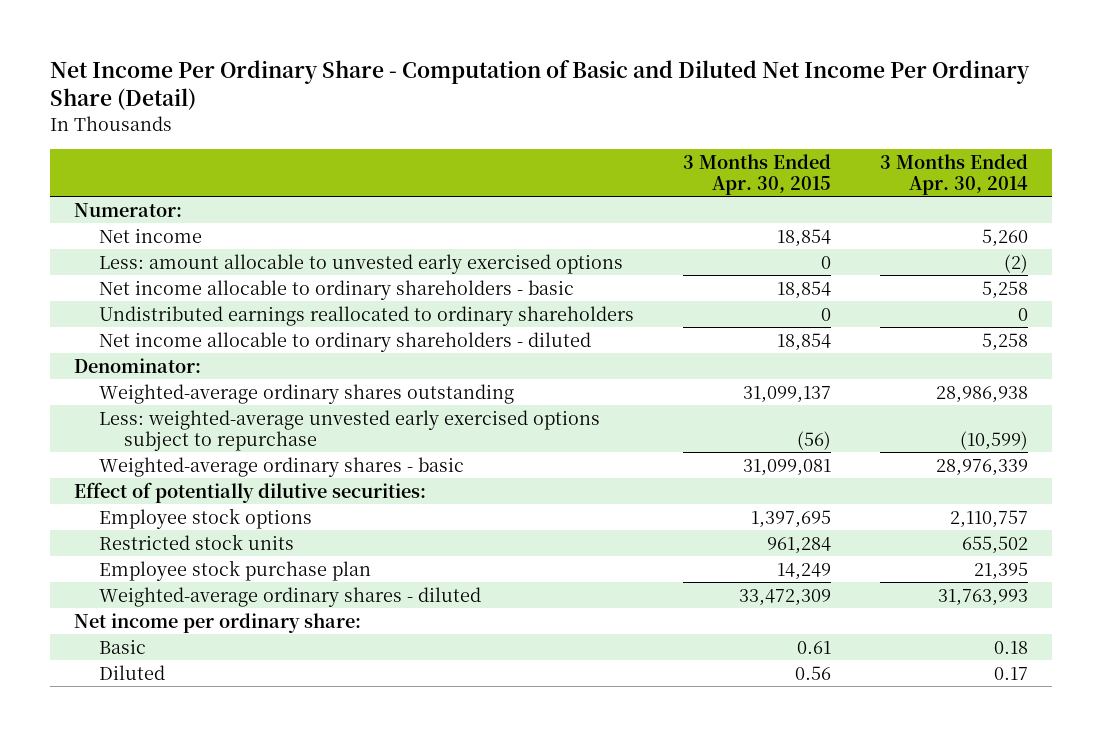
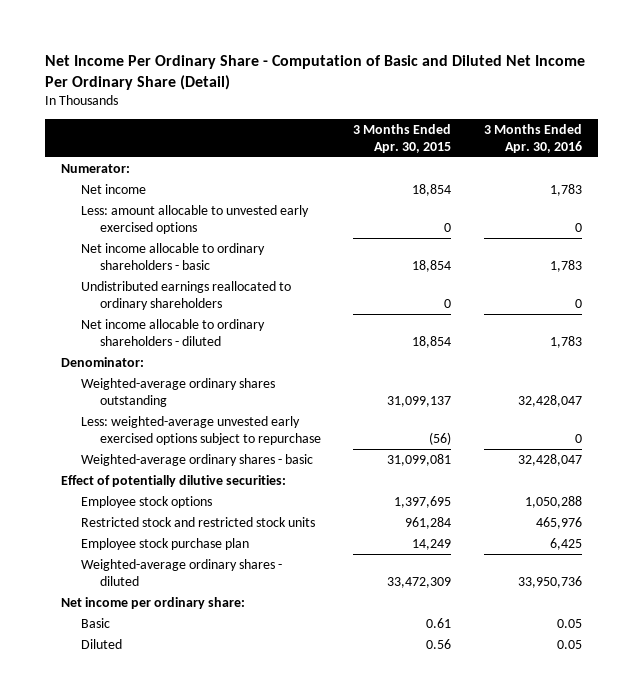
[879,153,1028,195] 3 Months Ended Apr. 30, 2014 -> none
none -> [483,123,582,153] 3 Months Ended Apr. 30, 2016
[99,533,295,550] Restricted stock units -> [80,516,315,527] Restricted stock and restricted stock units

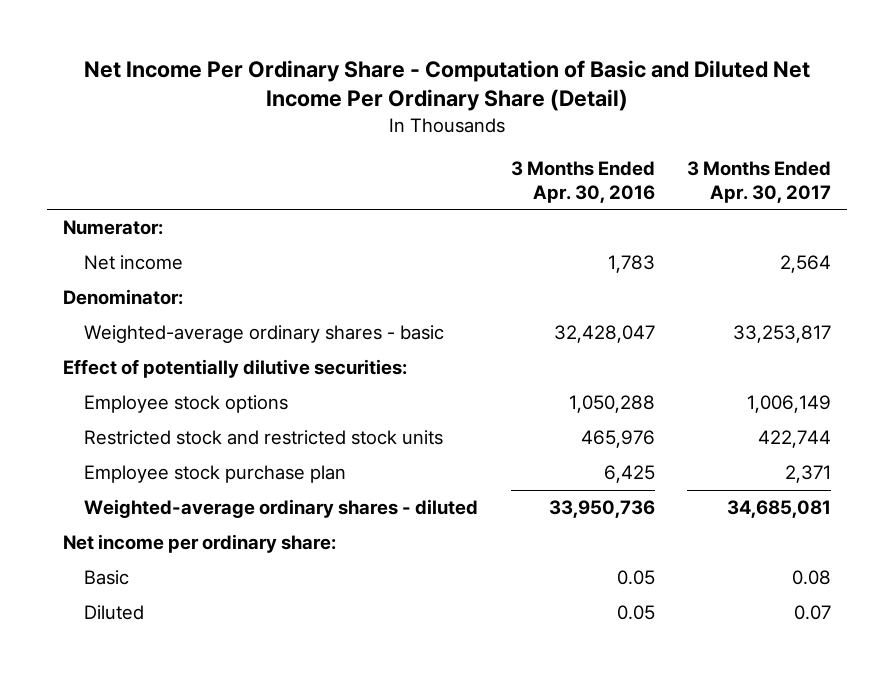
[353,123,452,153] 3 Months Ended Apr. 30, 2015 -> none
none -> [686,161,831,203] 3 Months Ended Apr. 30, 2017
[80,204,309,234] Less: amount allocable to unvested early exercised options -> none
[80,242,265,270] Net income allocable to ordinary shareholders - basic -> none
[80,280,291,310] Undistributed earnings reallocated to ordinary shareholders -> none
[80,318,265,346] Net income allocable to ordinary shareholders - diluted -> none
[80,377,275,407] Weighted-average ordinary shares outstanding -> none
[80,415,322,445] Less: weighted-average unvested early exercised options subject to repurchase -> none

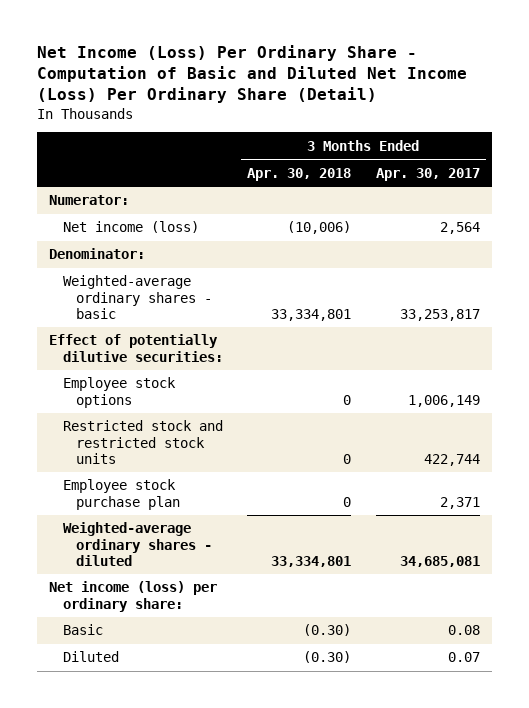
[84,59,811,112] Net Income Per Ordinary Share - Computation of Basic and Diluted Net Income Per Ordinary Share (Detail) -> [36,45,467,104] Net Income (Loss) Per Ordinary Share - Computation of Basic and Diluted Net Income (Loss) Per Ordinary Share (Detail)
[510,161,655,203] 3 Months Ended Apr. 30, 2016 -> none
none -> [247,167,352,181] Apr. 30, 2018
[84,255,184,271] Net income -> [62,221,199,234] Net income (loss)
[63,534,337,554] Net income per ordinary share: -> [49,581,218,612] Net income (loss) per ordinary share:

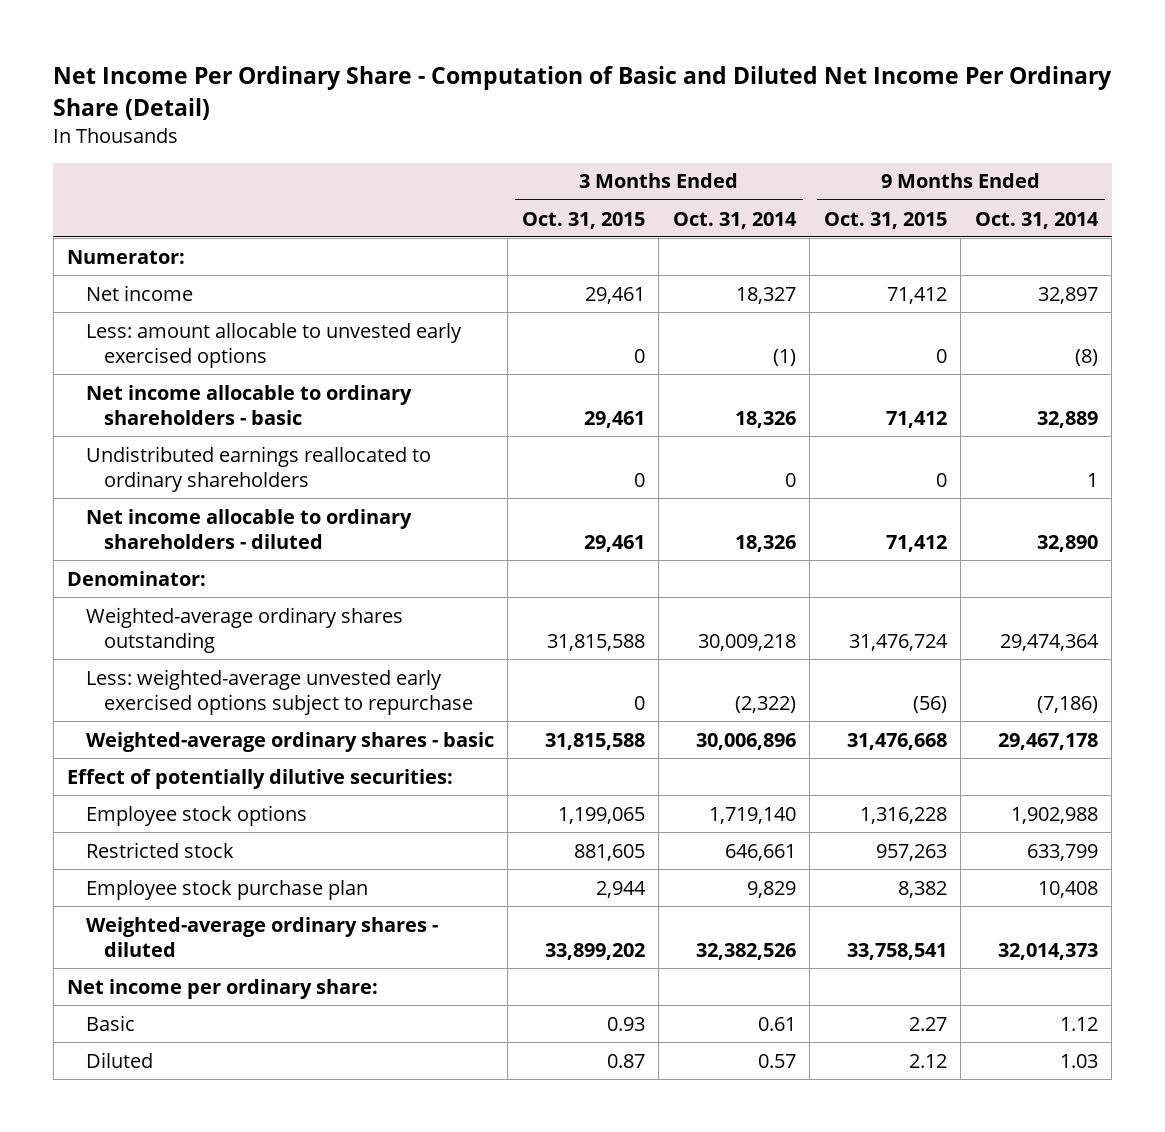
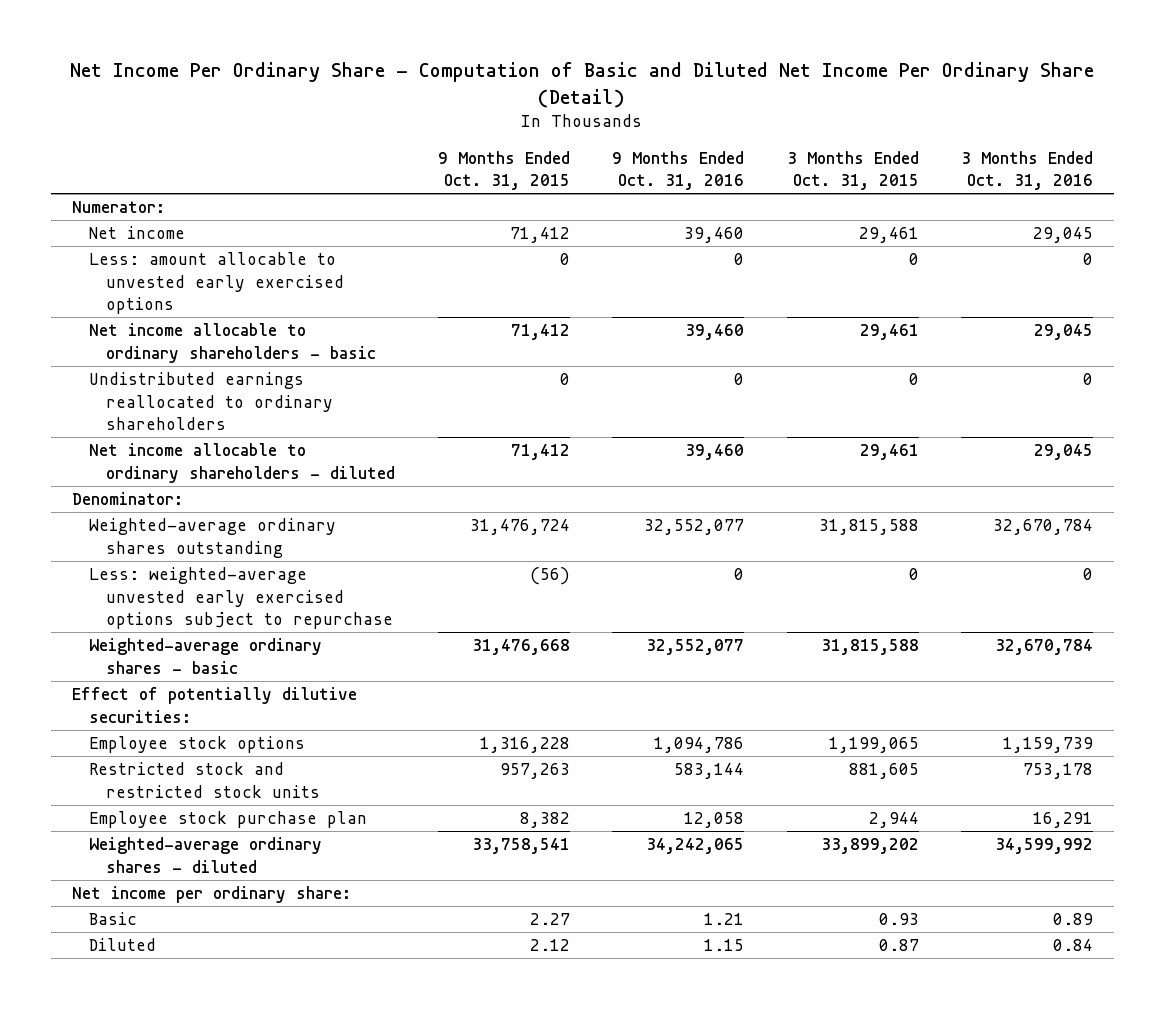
[672,211,797,229] Oct. 31, 2014 -> none
[974,211,1099,229] Oct. 31, 2014 -> none
none -> [612,150,745,191] 9 Months Ended Oct. 31, 2016
none -> [961,150,1094,191] 3 Months Ended Oct. 31, 2016
[85,841,234,858] Restricted stock -> [88,762,321,798] Restricted stock and restricted stock units

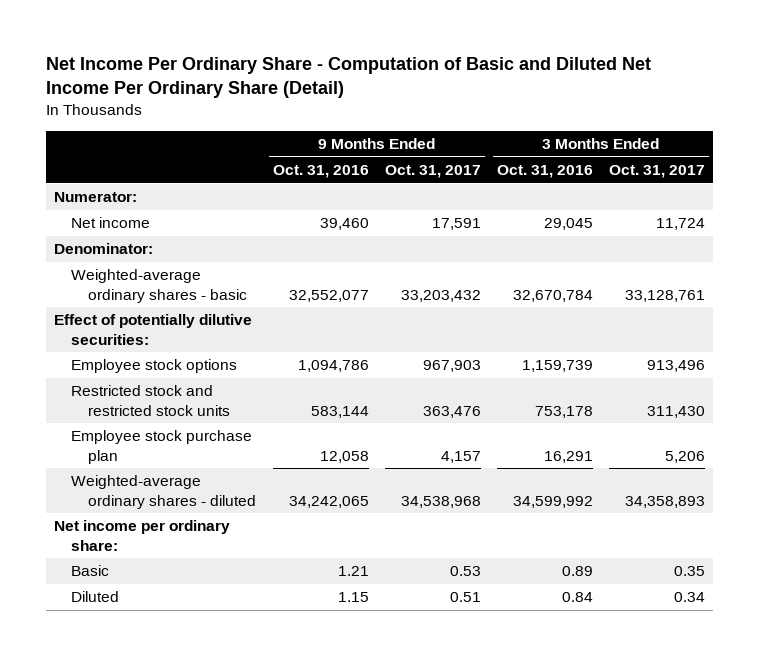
[437,150,570,191] 9 Months Ended Oct. 31, 2015 -> none
[786,150,919,191] 3 Months Ended Oct. 31, 2015 -> none
none -> [384,165,481,179] Oct. 31, 2017
none -> [608,165,705,179] Oct. 31, 2017
[88,252,345,314] Less: amount allocable to unvested early exercised options -> none
[88,323,377,363] Net income allocable to ordinary shareholders - basic -> none
[88,372,334,430] Undistributed earnings reallocated to ordinary shareholders -> none
[88,443,396,483] Net income allocable to ordinary shareholders - diluted -> none
[88,518,336,558] Weighted-average ordinary shares outstanding -> none
[88,567,394,629] Less: weighted-average unvested early exercised options subject to repurchase -> none

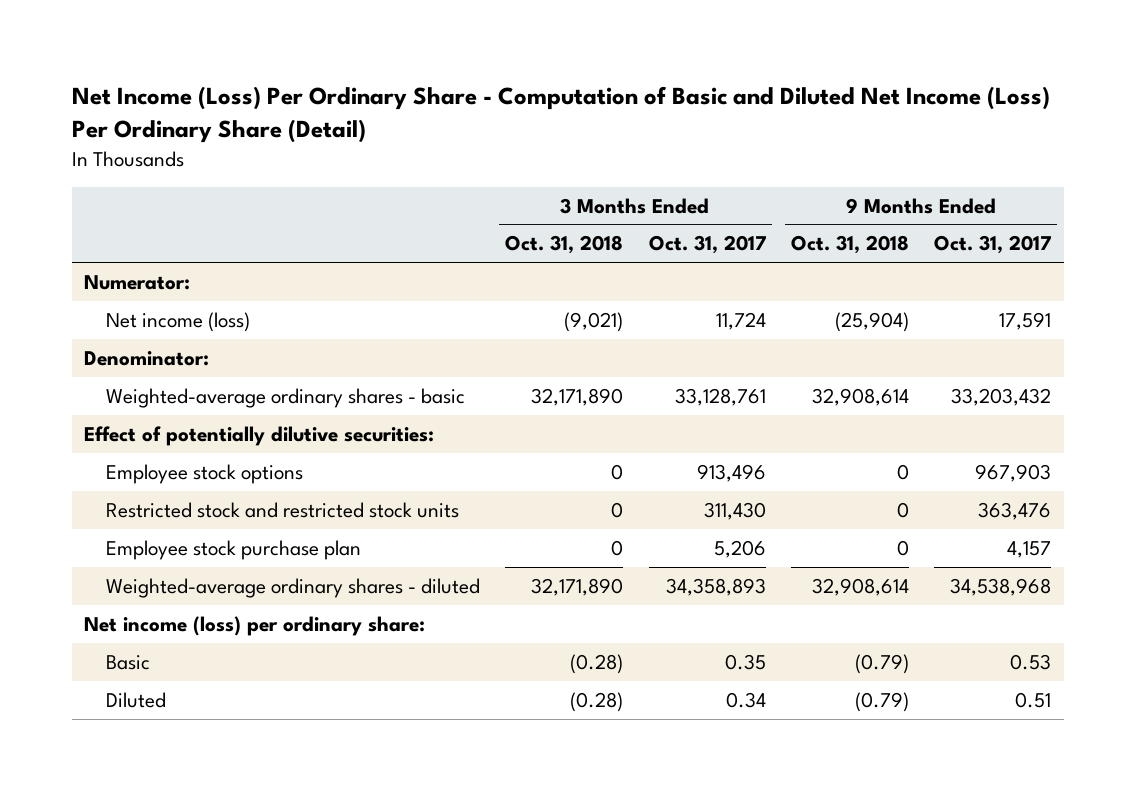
[45,56,651,99] Net Income Per Ordinary Share - Computation of Basic and Diluted Net Income Per Ordinary Share (Detail) -> [71,86,1050,144] Net Income (Loss) Per Ordinary Share - Computation of Basic and Diluted Net Income (Loss) Per Ordinary Share (Detail)
[272,165,369,179] Oct. 31, 2016 -> none
[496,165,593,179] Oct. 31, 2016 -> none
none -> [505,235,624,255] Oct. 31, 2018
none -> [790,235,909,255] Oct. 31, 2018
[71,217,151,229] Net income -> [106,311,251,332] Net income (loss)
[53,520,230,551] Net income per ordinary share: -> [84,615,426,636] Net income (loss) per ordinary share:

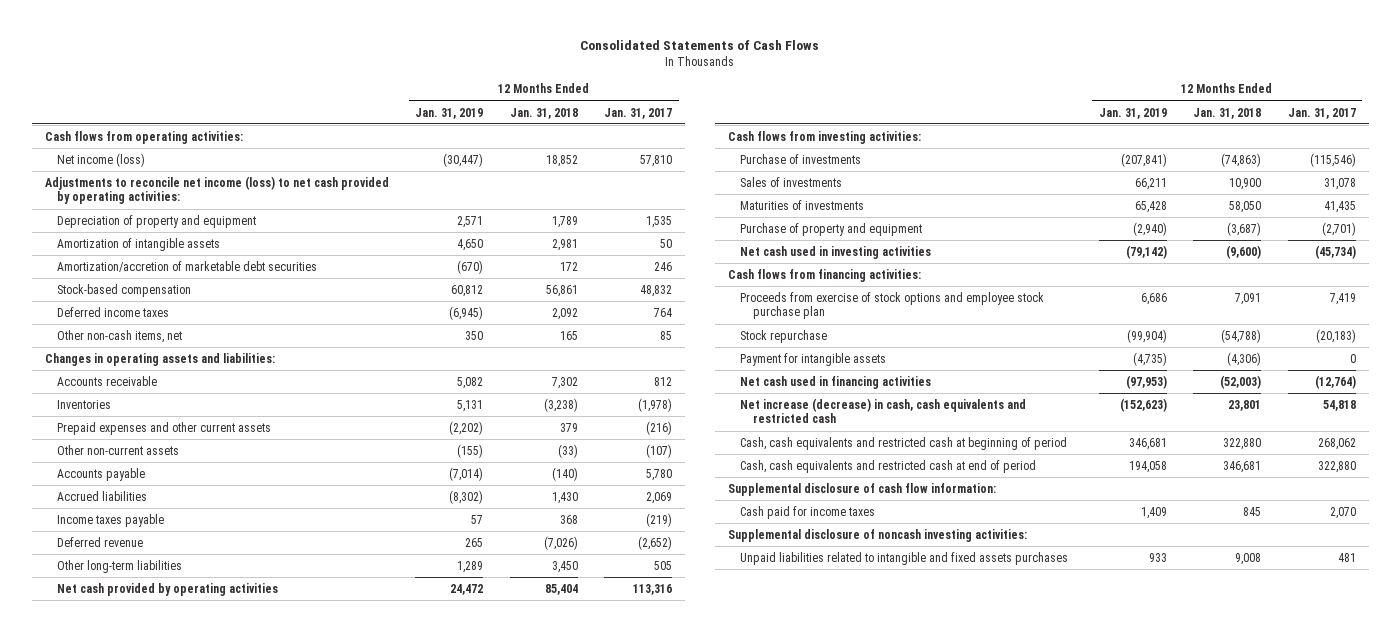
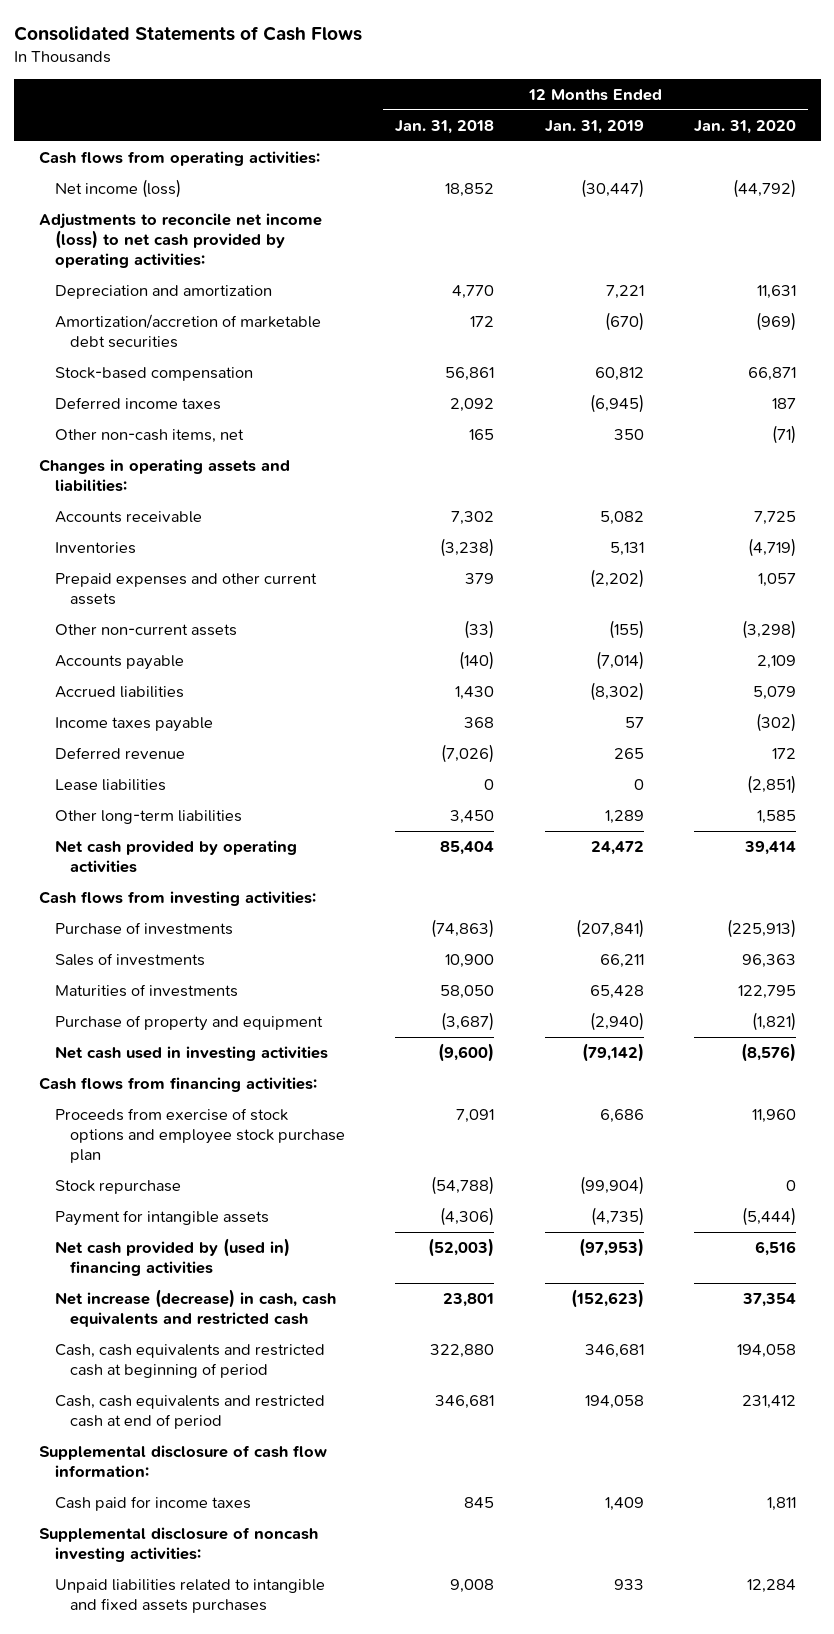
[604,107,673,119] Jan. 31, 2017 -> none
none -> [693,119,796,134] Jan. 31, 2020
[57,214,257,228] Depreciation of property and equipment -> none
[57,237,221,251] Amortization of intangible assets -> none
none -> [54,285,272,300] Depreciation and amortization
none -> [54,779,166,792] Lease liabilities
[740,375,932,389] Net cash used in financing activities -> [54,1238,290,1277] Net cash provided by (used in) financing activities

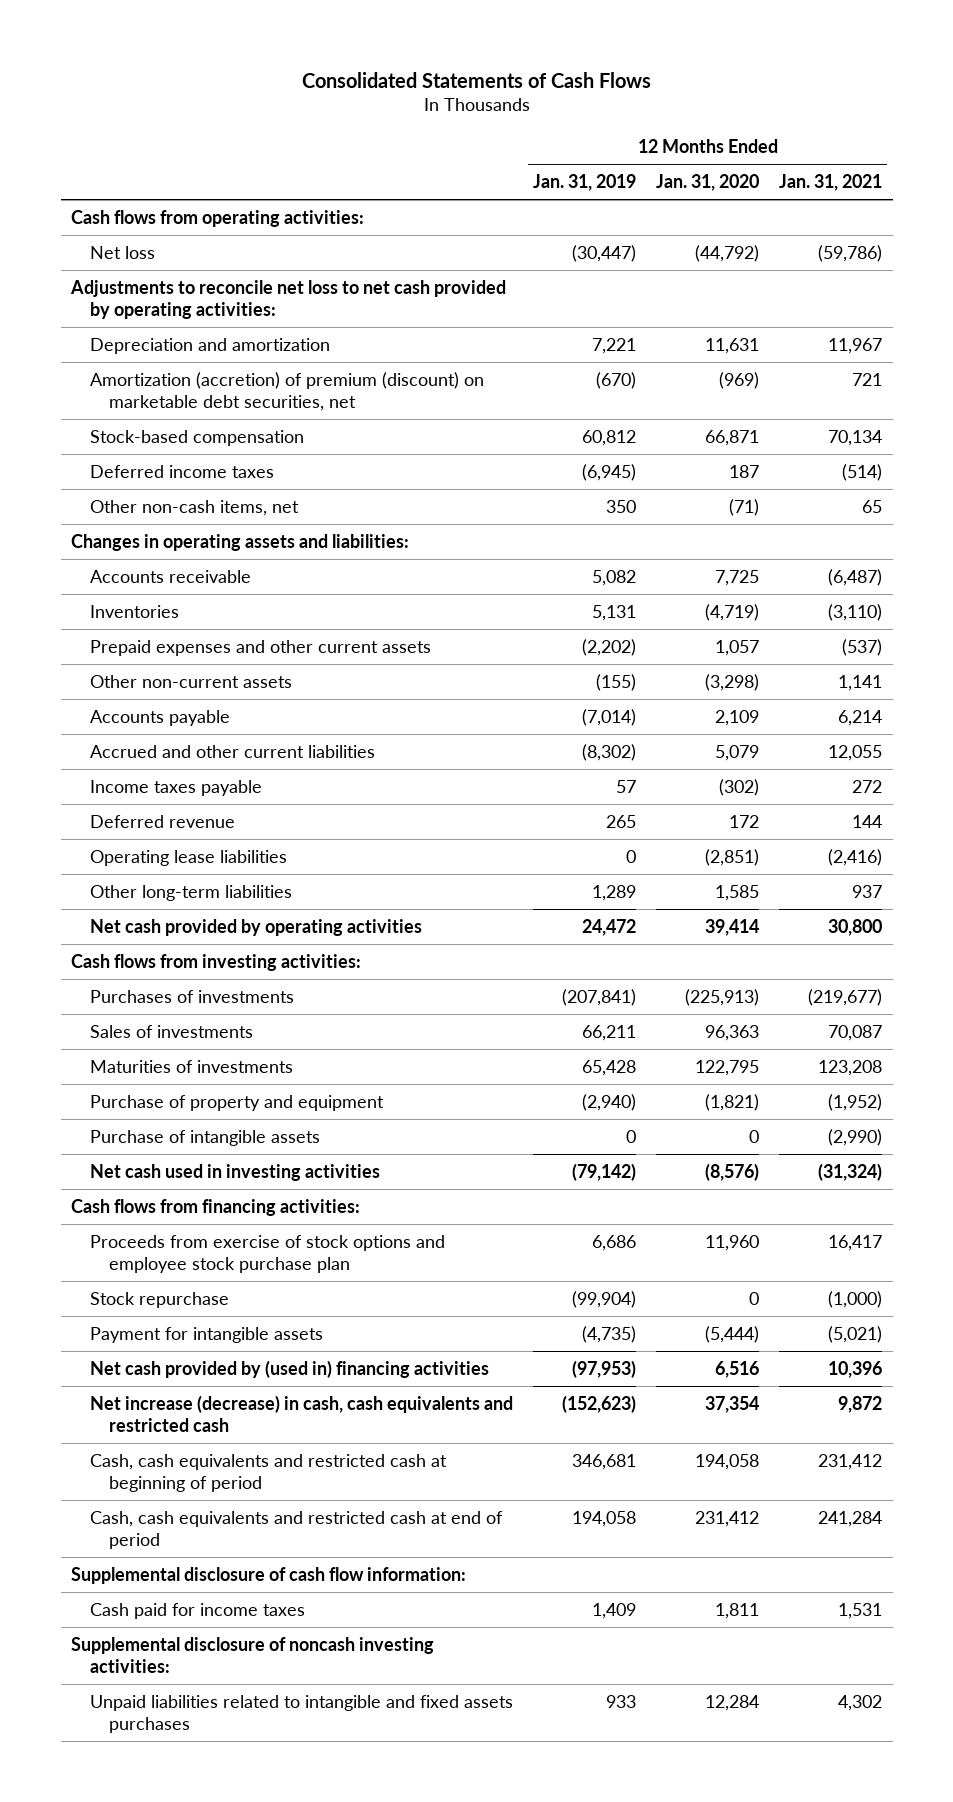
[395,119,495,134] Jan. 31, 2018 -> none
none -> [779,173,883,191] Jan. 31, 2021
[54,179,181,199] Net income (loss) -> [89,245,155,259] Net loss
[38,213,322,268] Adjustments to reconcile net income (loss) to net cash provided by operating activities: -> [69,279,506,319] Adjustments to reconcile net loss to net cash provided by operating activities:
[54,314,321,349] Amortization/accretion of marketable debt securities -> [89,371,484,411] Amortization (accretion) of premium (discount) on marketable debt securities, net
[54,686,184,699] Accrued liabilities -> [89,744,375,758] Accrued and other current liabilities
[54,779,166,792] Lease liabilities -> [89,849,287,866] Operating lease liabilities
[54,922,233,936] Purchase of investments -> [89,989,294,1003] Purchases of investments
none -> [89,1129,320,1146] Purchase of intangible assets

